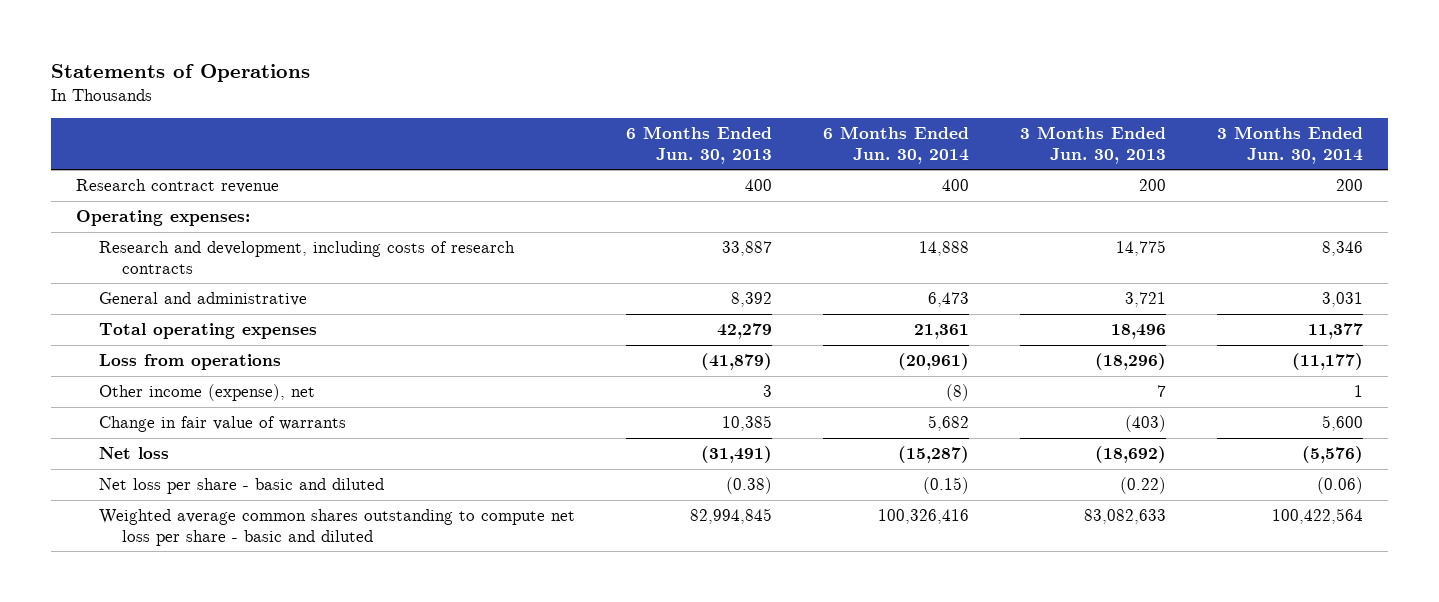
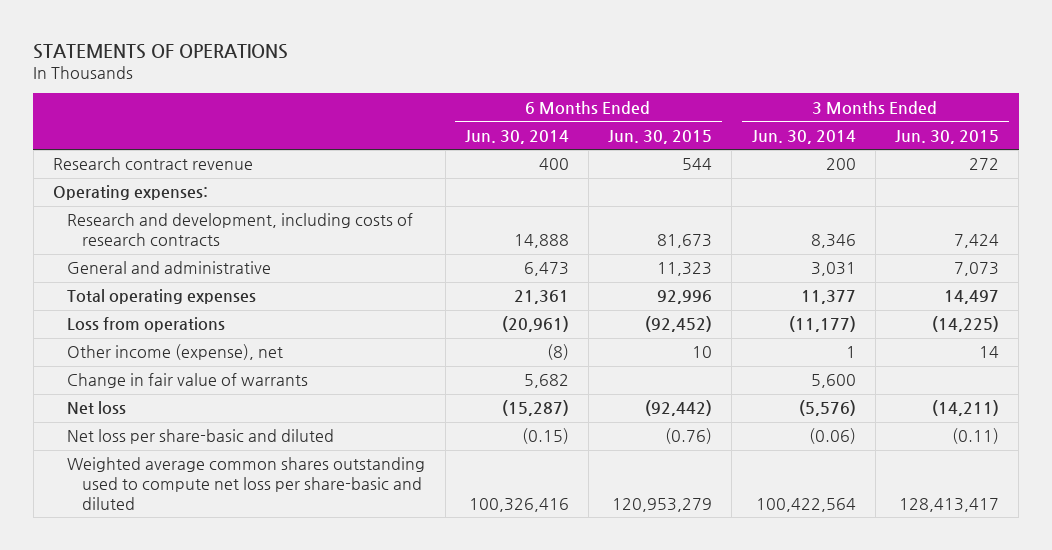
[50,63,310,82] Statements of Operations -> [33,44,289,60] STATEMENTS OF OPERATIONS
[626,126,773,164] 6 Months Ended Jun. 30, 2013 -> none
[1019,126,1166,164] 3 Months Ended Jun. 30, 2013 -> none
none -> [608,129,713,144] Jun. 30, 2015
none -> [894,129,999,144] Jun. 30, 2015
[99,478,385,495] Net loss per share - basic and diluted -> [67,429,335,445] Net loss per share-basic and diluted
[99,509,576,546] Weighted average common shares outstanding to compute net loss per share - basic and diluted -> [67,457,426,510] Weighted average common shares outstanding used to compute net loss per share-basic and diluted

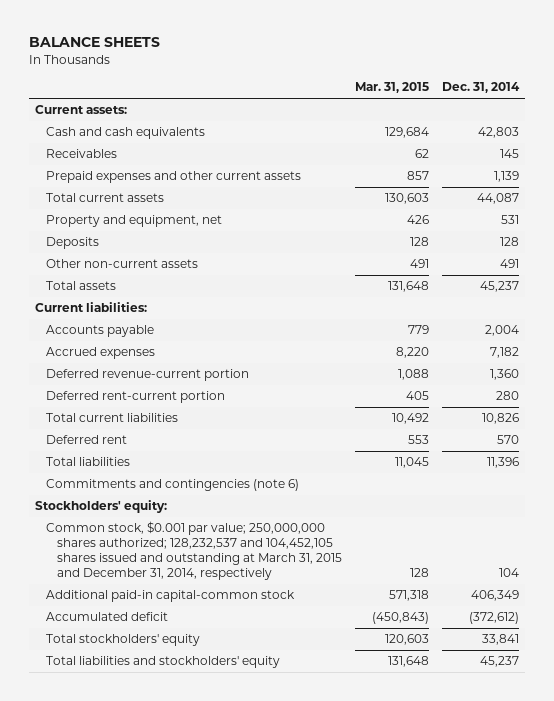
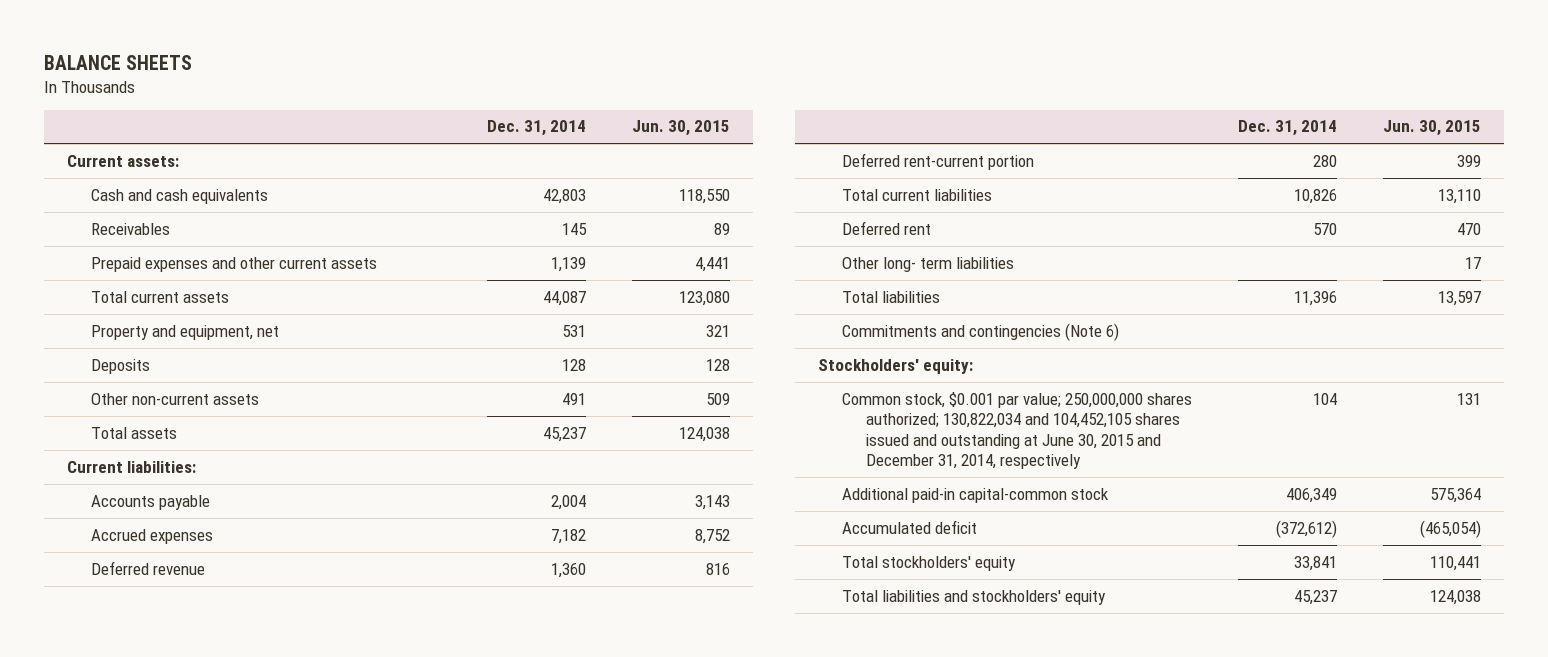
[355,82,430,94] Mar. 31, 2015 -> none
none -> [631,120,730,137] Jun. 30, 2015
[46,369,250,382] Deferred revenue-current portion -> [91,560,206,575] Deferred revenue
none -> [841,256,1014,272] Other long- term liabilities
[46,479,300,492] Commitments and contingencies (note 6) -> [841,322,1119,341] Commitments and contingencies (Note 6)
[46,521,343,581] Common stock, $0.001 par value; 250,000,000 shares authorized; 128,232,537 and 104,452,105 shares issued and outstanding at March 31, 2015 and December 31, 2014, respectively -> [841,391,1192,470] Common stock, $0.001 par value; 250,000,000 shares authorized; 130,822,034 and 104,452,105 shares issued and outstanding at June 30, 2015 and December 31, 2014, respectively

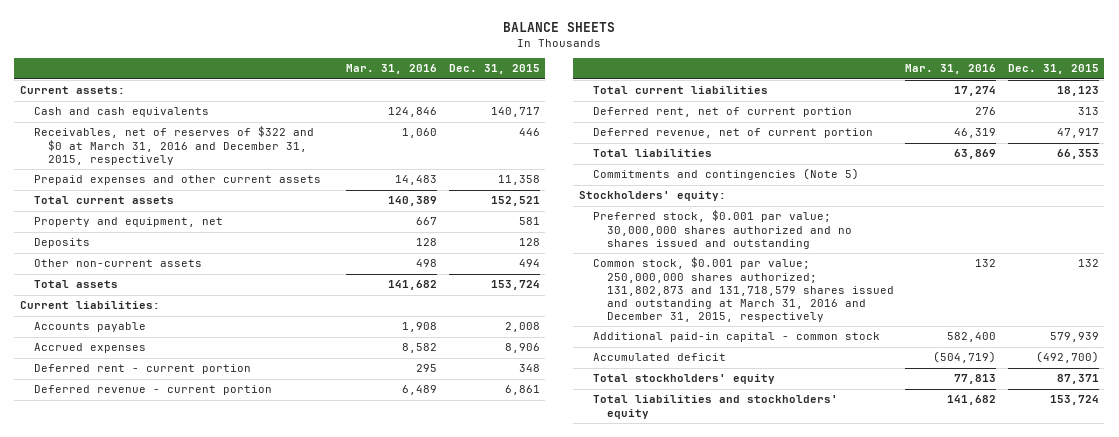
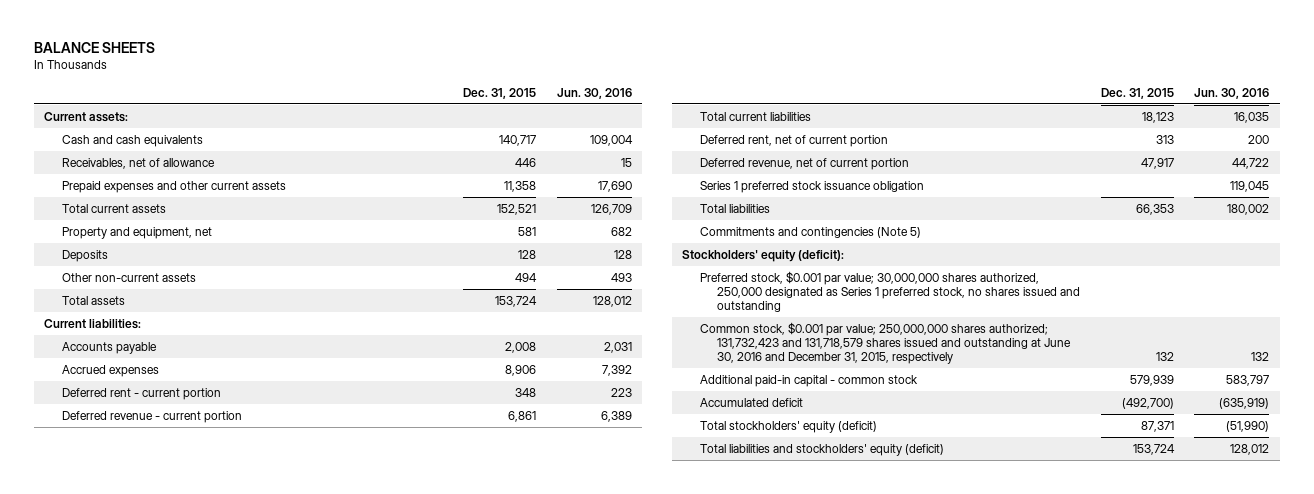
[346,64,438,75] Mar. 31, 2016 -> none
none -> [556,87,632,99] Jun. 30, 2016
[33,126,314,165] Receivables, net of reserves of $322 and $0 at March 31, 2016 and December 31, 2015, respectively -> [61,157,215,169] Receivables, net of allowance
none -> [699,180,924,193] Series 1 preferred stock issuance obligation
[578,191,726,202] Stockholders' equity: -> [682,249,845,262] Stockholders' equity (deficit):
[592,210,852,249] Preferred stock, $0.001 par value; 30,000,000 shares authorized and no shares issued and outstanding -> [699,270,1080,313] Preferred stock, $0.001 par value; 30,000,000 shares authorized, 250,000 designated as Series 1 preferred stock, no shares issued and outstanding
[592,257,894,323] Common stock, $0.001 par value; 250,000,000 shares authorized; 131,802,873 and 131,718,579 shares issued and outstanding at March 31, 2016 and December 31, 2015, respectively -> [699,321,1071,365] Common stock, $0.001 par value; 250,000,000 shares authorized; 131,732,423 and 131,718,579 shares issued and outstanding at June 30, 2016 and December 31, 2015, respectively
[592,374,775,385] Total stockholders' equity -> [699,420,877,433] Total stockholders' equity (deficit)
[592,395,838,419] Total liabilities and stockholders' equity -> [699,443,944,456] Total liabilities and stockholders' equity (deficit)

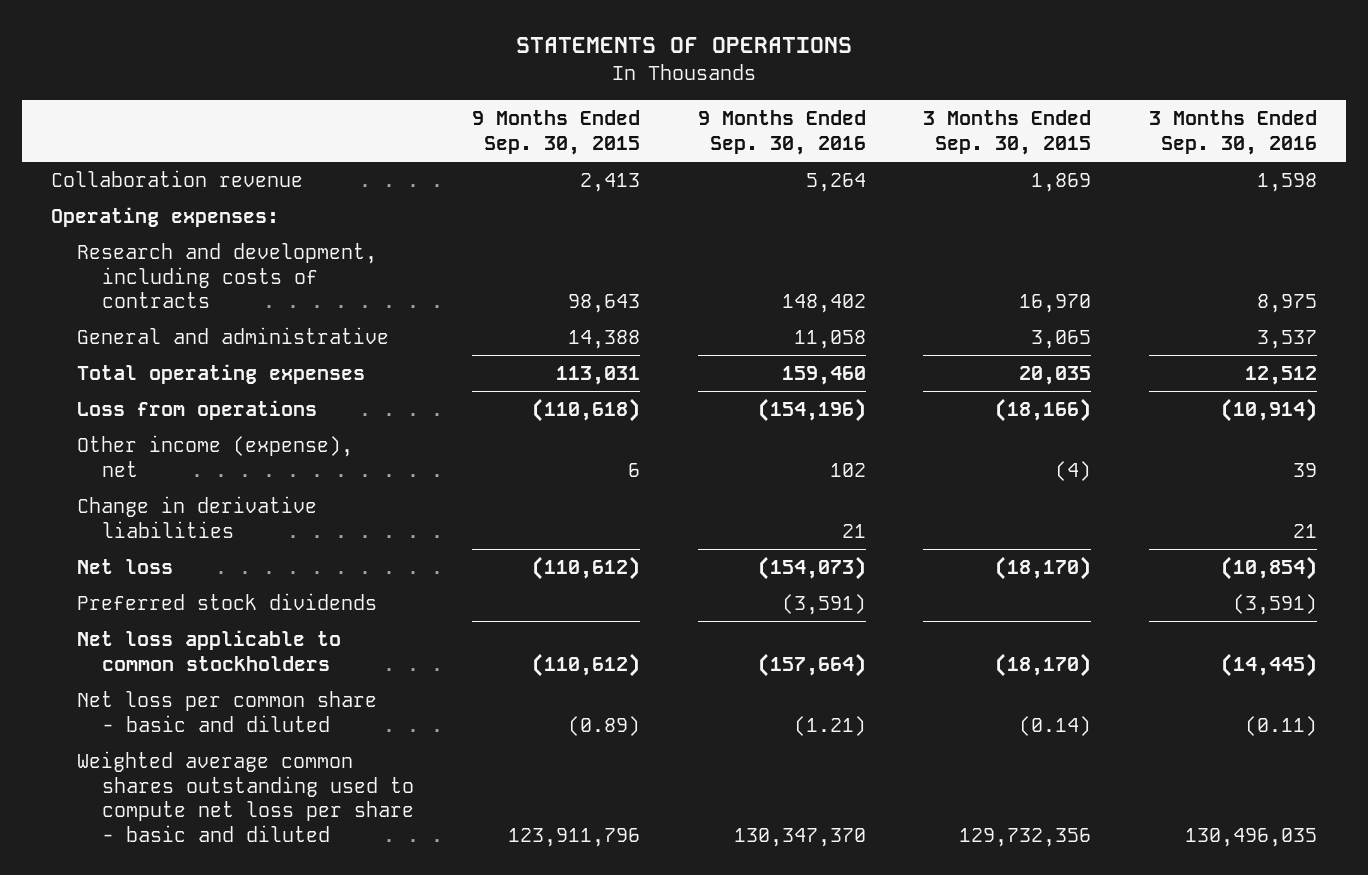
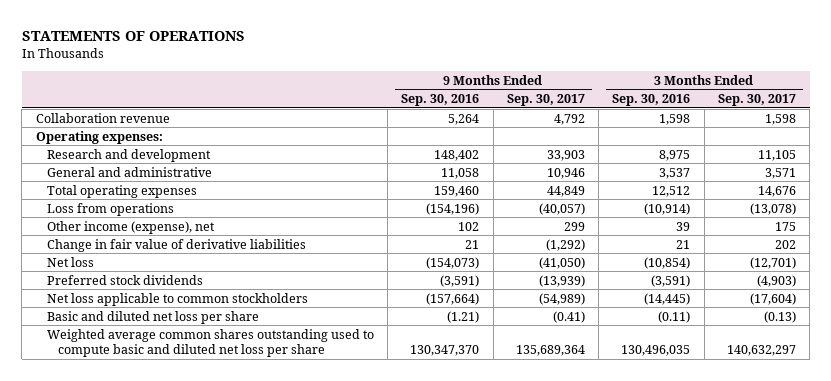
[471,110,640,155] 9 Months Ended Sep. 30, 2015 -> none
[923,110,1092,155] 3 Months Ended Sep. 30, 2015 -> none
none -> [506,94,585,107] Sep. 30, 2017
none -> [717,94,796,107] Sep. 30, 2017
[76,243,377,309] Research and development, including costs of contracts -> [47,148,212,162] Research and development
[76,496,317,538] Change in derivative liabilities -> [47,238,307,252] Change in fair value of derivative liabilities
[76,691,377,732] Net loss per common share - basic and diluted -> [47,310,260,324] Basic and diluted net loss per share
[76,751,415,842] Weighted average common shares outstanding used to compute net loss per share - basic and diluted -> [47,328,375,358] Weighted average common shares outstanding used to compute basic and diluted net loss per share

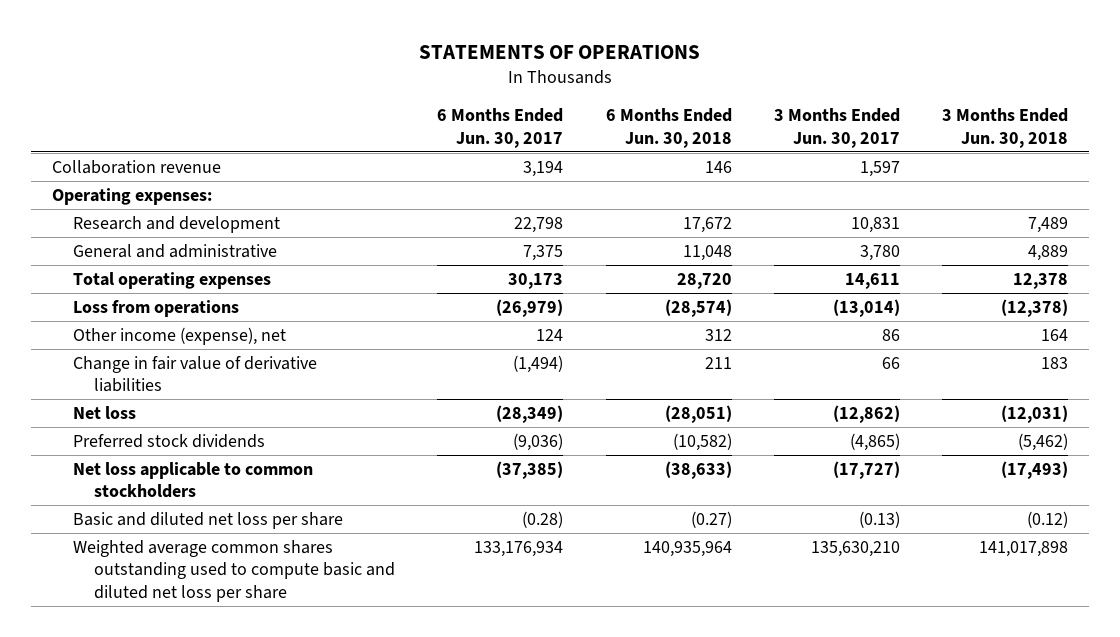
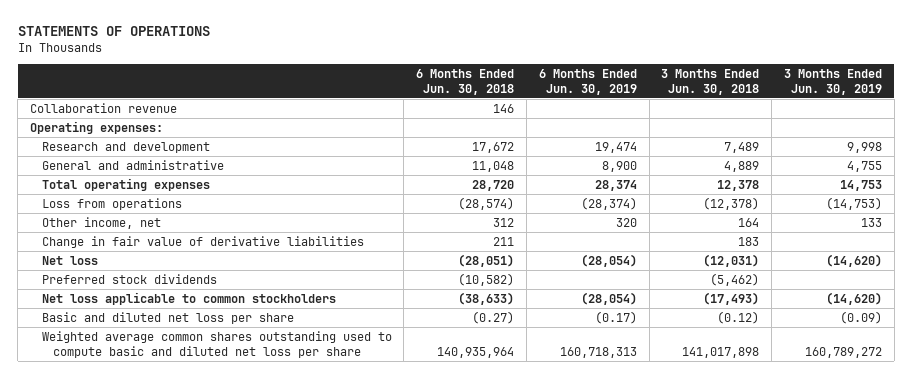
[437,108,564,148] 6 Months Ended Jun. 30, 2017 -> none
[773,108,900,148] 3 Months Ended Jun. 30, 2017 -> none
none -> [538,68,637,95] 6 Months Ended Jun. 30, 2019
none -> [783,68,882,95] 3 Months Ended Jun. 30, 2019
[73,326,287,345] Other income (expense), net -> [41,216,161,229] Other income, net

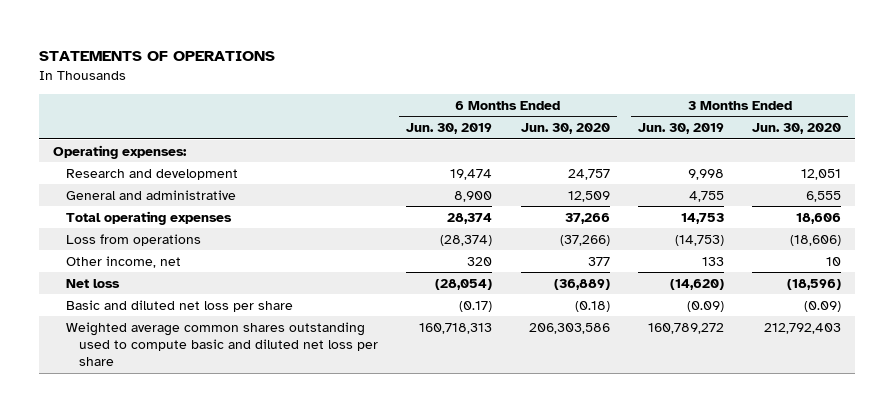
[416,68,515,95] 6 Months Ended Jun. 30, 2018 -> none
[661,68,760,95] 3 Months Ended Jun. 30, 2018 -> none
none -> [520,123,610,135] Jun. 30, 2020
none -> [752,123,842,135] Jun. 30, 2020
[30,102,178,113] Collaboration revenue -> none
[41,235,364,248] Change in fair value of derivative liabilities -> none
[41,273,217,284] Preferred stock dividends -> none
[41,291,336,305] Net loss applicable to common stockholders -> none

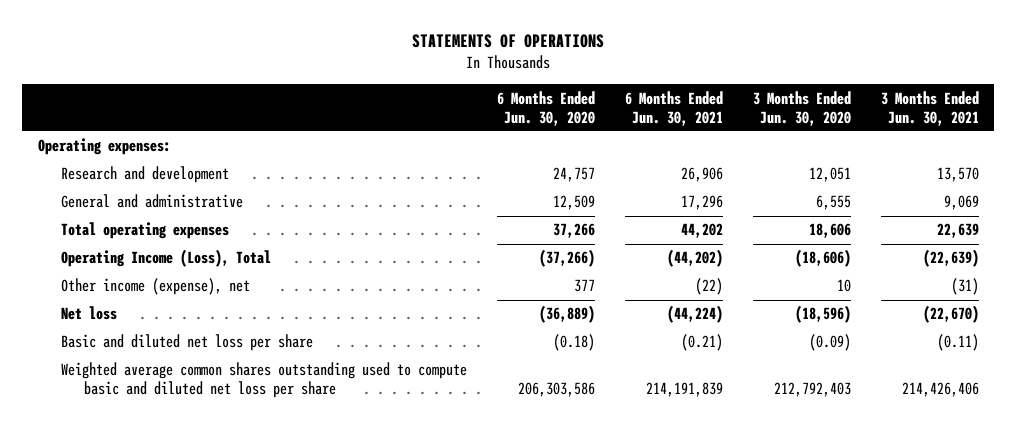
[406,123,493,135] Jun. 30, 2019 -> none
[637,123,724,135] Jun. 30, 2019 -> none
none -> [624,90,723,126] 6 Months Ended Jun. 30, 2021
none -> [881,90,980,126] 3 Months Ended Jun. 30, 2021
[66,233,202,246] Loss from operations -> [60,249,271,268] Operating Income (Loss), Total
[66,255,182,268] Other income, net -> [60,278,250,296] Other income (expense), net

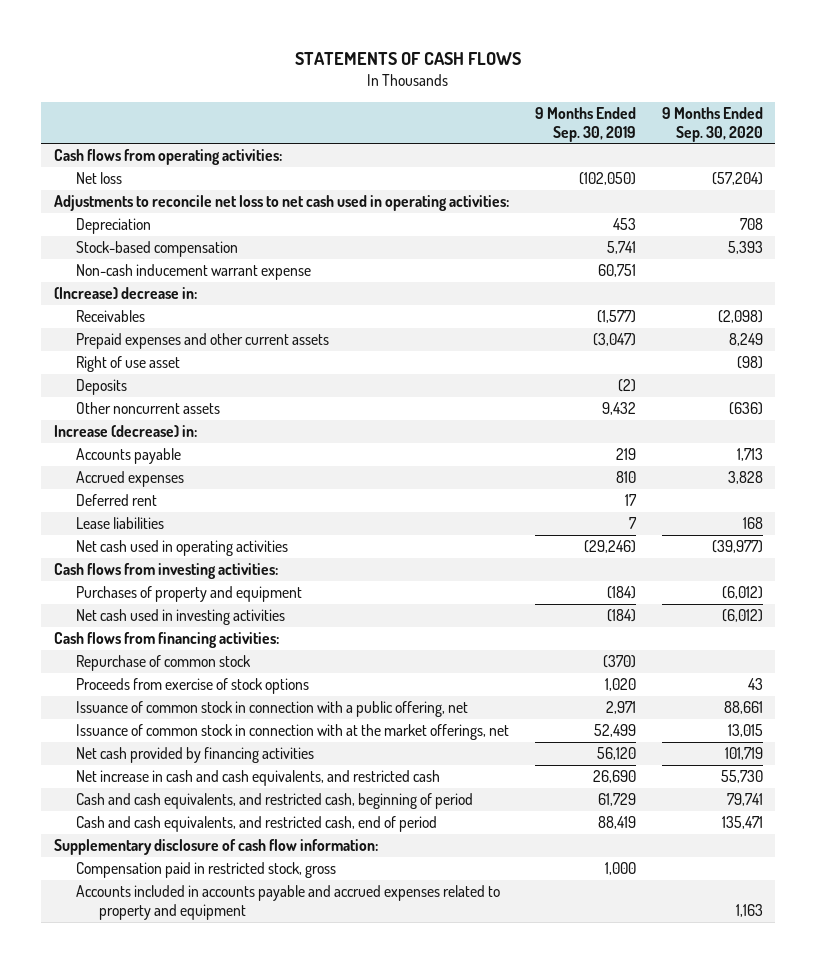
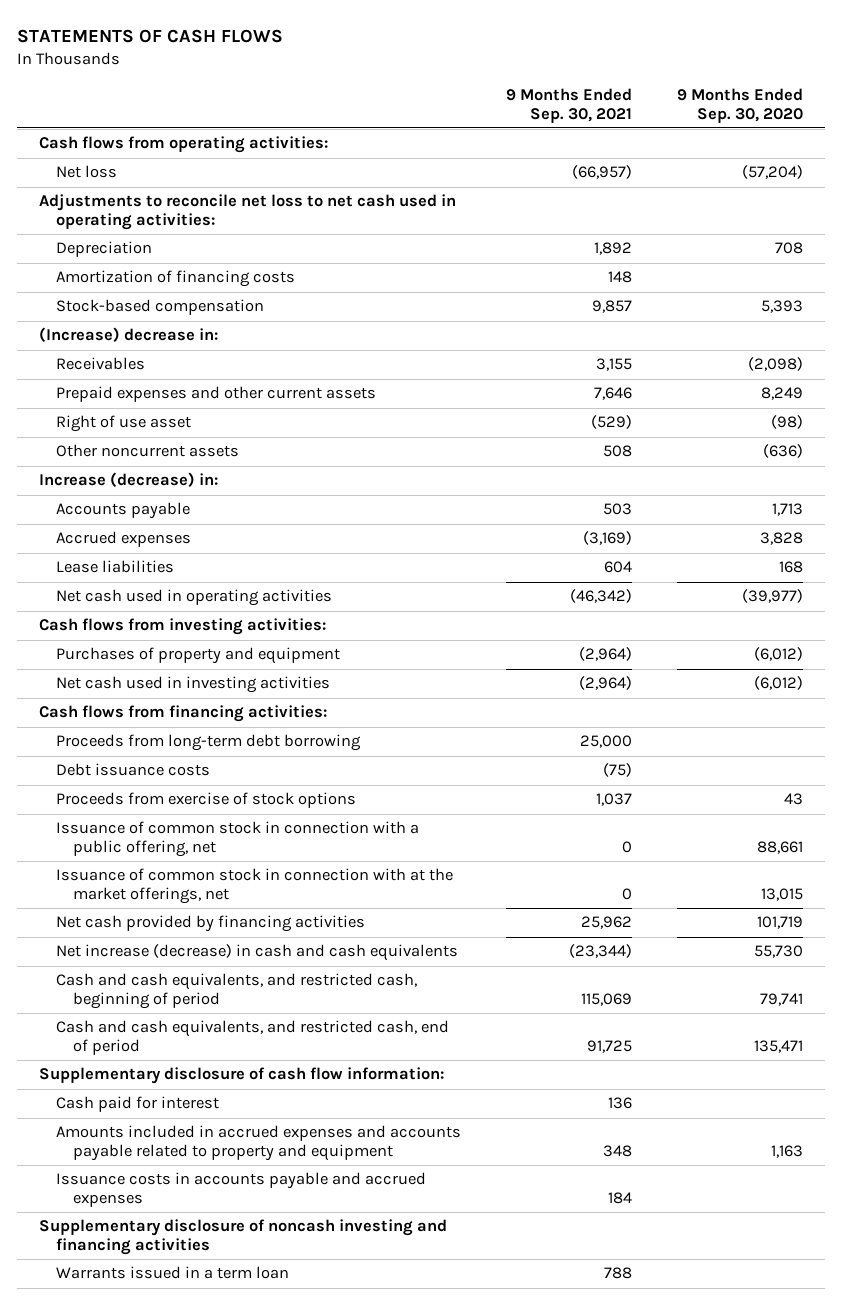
[535,106,637,142] 9 Months Ended Sep. 30, 2019 -> none
none -> [505,87,632,123] 9 Months Ended Sep. 30, 2021
none -> [56,270,296,288] Amortization of financing costs
[76,264,312,281] Non-cash inducement warrant expense -> none
[76,379,128,396] Deposits -> none
[76,494,158,507] Deferred rent -> none
[76,655,252,672] Repurchase of common stock -> none
none -> [56,734,362,752] Proceeds from long-term debt borrowing
none -> [56,763,211,777] Debt issuance costs
[76,770,441,787] Net increase in cash and cash equivalents, and restricted cash -> [56,944,459,962] Net increase (decrease) in cash and cash equivalents
[76,862,337,879] Compensation paid in restricted stock, gross -> none
none -> [56,1096,220,1113] Cash paid for interest
[76,885,501,920] Accounts included in accounts payable and accrued expenses related to property and equipment -> [56,1125,462,1162] Amounts included in accrued expenses and accounts payable related to property and equipment
none -> [56,1172,427,1208] Issuance costs in accounts payable and accrued expenses
none -> [39,1219,448,1256] Supplementary disclosure of noncash investing and financing activities
none -> [56,1266,290,1280] Warrants issued in a term loan

